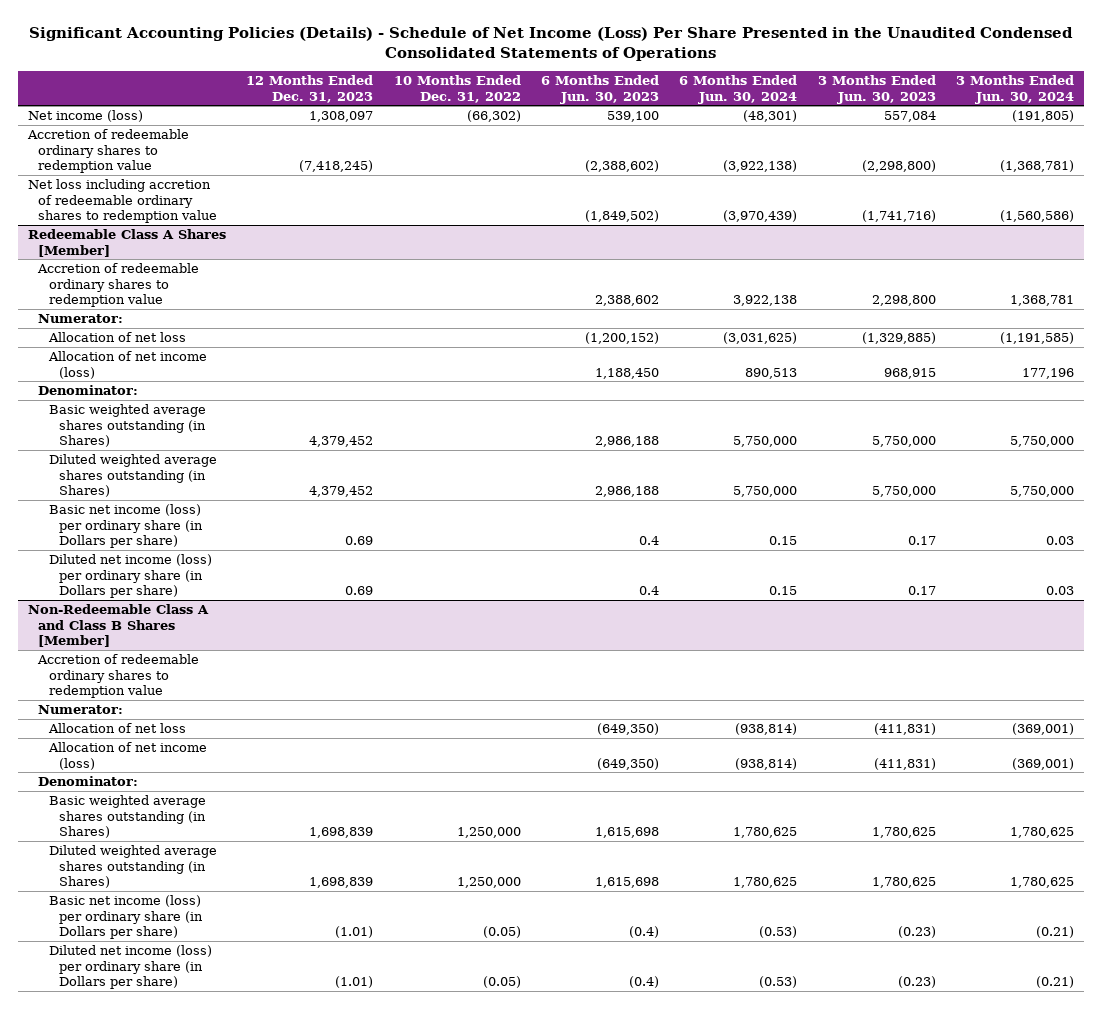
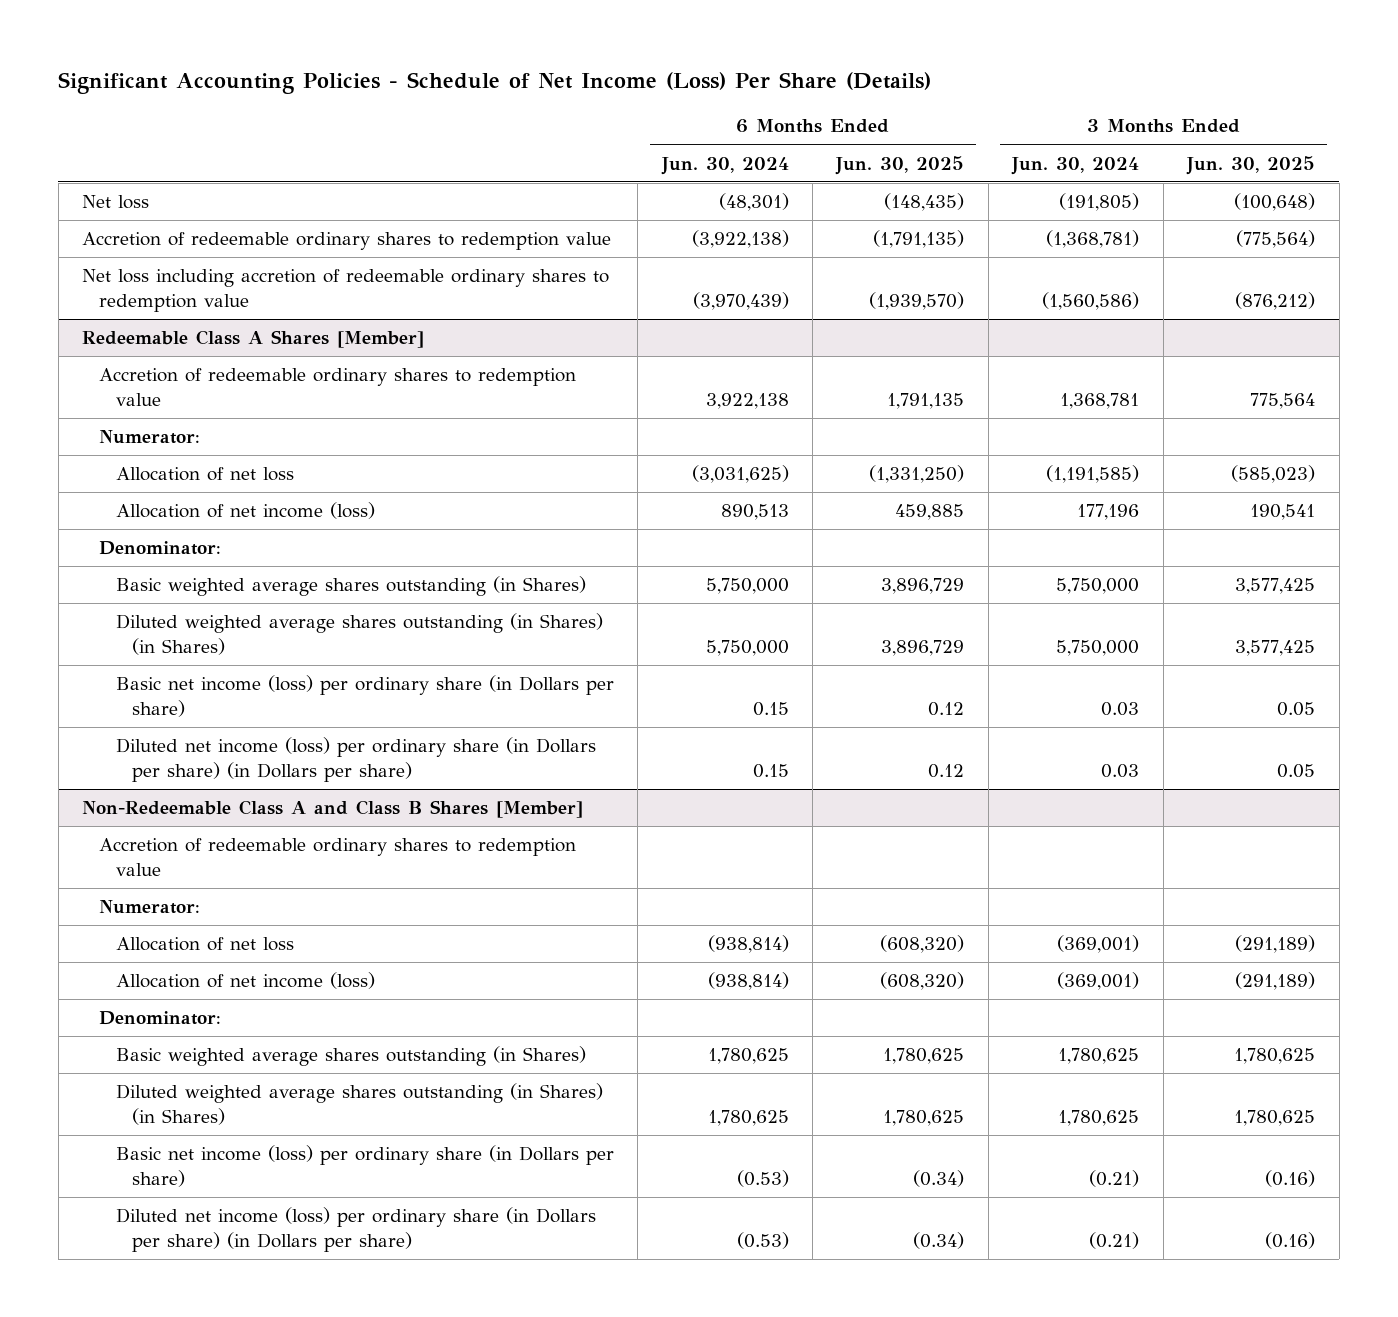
[29,26,1074,62] Significant Accounting Policies (Details) - Schedule of Net Income (Loss) Per Share Presented in the Unaudited Condensed Consolidated Statements of Operations -> [58,72,932,95] Significant Accounting Policies - Schedule of Net Income (Loss) Per Share (Details)
[246,75,374,103] 12 Months Ended Dec. 31, 2023 -> none
[393,75,521,103] 10 Months Ended Dec. 31, 2022 -> none
[541,75,660,104] 6 Months Ended Jun. 30, 2023 -> none
[817,75,936,104] 3 Months Ended Jun. 30, 2023 -> none
none -> [835,155,965,175] Jun. 30, 2025
none -> [1186,155,1316,175] Jun. 30, 2025
[28,110,144,123] Net income (loss) -> [82,195,150,210] Net loss
[48,454,217,498] Diluted weighted average shares outstanding (in Shares) -> [115,613,603,655] Diluted weighted average shares outstanding (in Shares) (in Shares)
[48,554,212,599] Diluted net income (loss) per ordinary share (in Dollars per share) -> [115,737,596,782] Diluted net income (loss) per ordinary share (in Dollars per share) (in Dollars per share)
[48,845,217,889] Diluted weighted average shares outstanding (in Shares) -> [115,1083,603,1125] Diluted weighted average shares outstanding (in Shares) (in Shares)
[48,945,212,990] Diluted net income (loss) per ordinary share (in Dollars per share) -> [115,1207,596,1252] Diluted net income (loss) per ordinary share (in Dollars per share) (in Dollars per share)

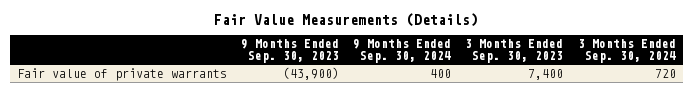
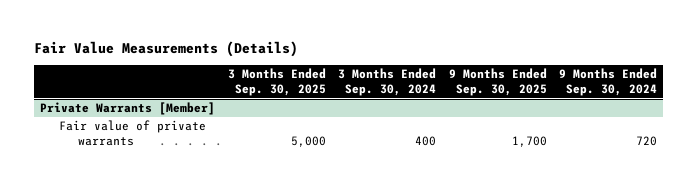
[240,39,339,63] 9 Months Ended Sep. 30, 2023 -> none
[465,39,564,63] 3 Months Ended Sep. 30, 2023 -> none
none -> [227,68,326,96] 3 Months Ended Sep. 30, 2025
none -> [448,68,547,96] 9 Months Ended Sep. 30, 2025
none -> [40,102,216,116] Private Warrants [Member]
[430,69,452,79] 400 -> [636,135,658,146] 720
[654,69,676,79] 720 -> [415,135,437,146] 400

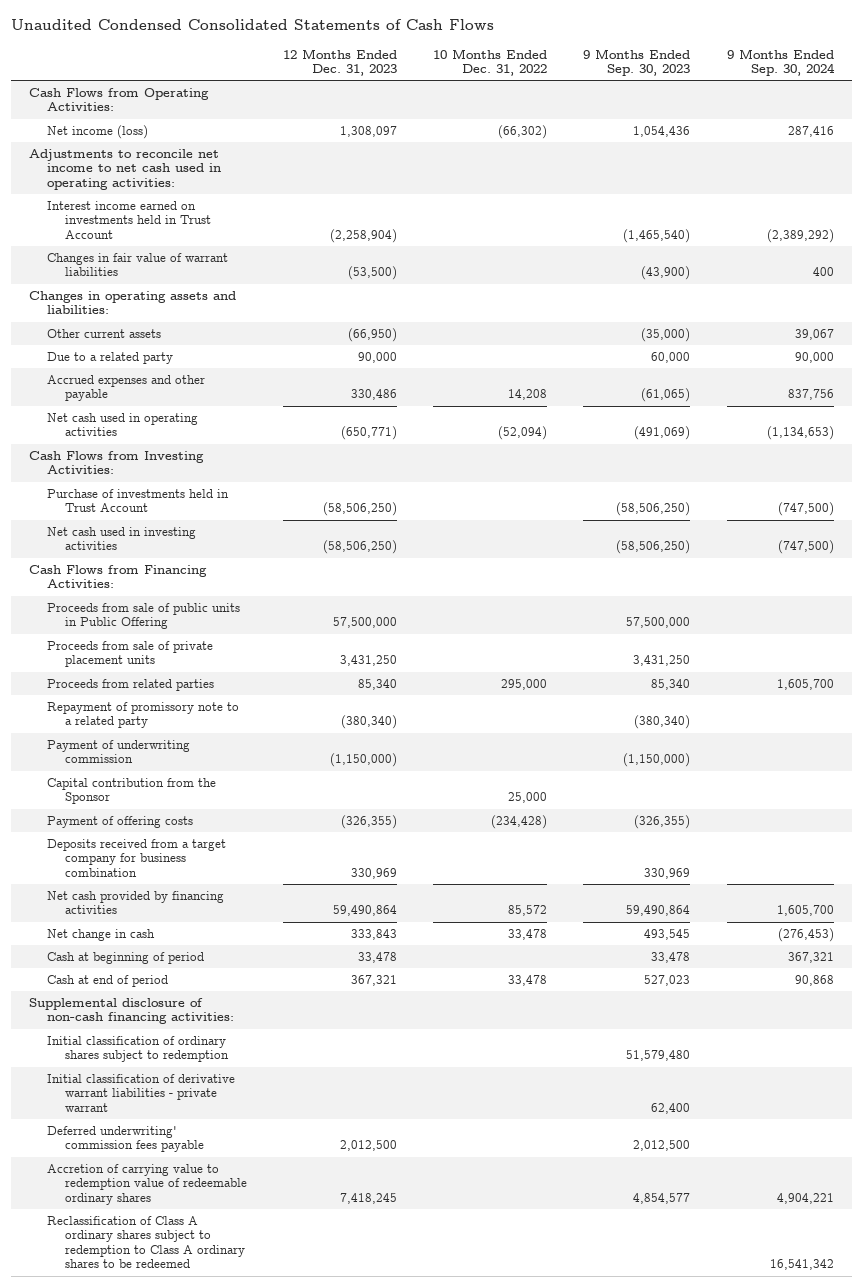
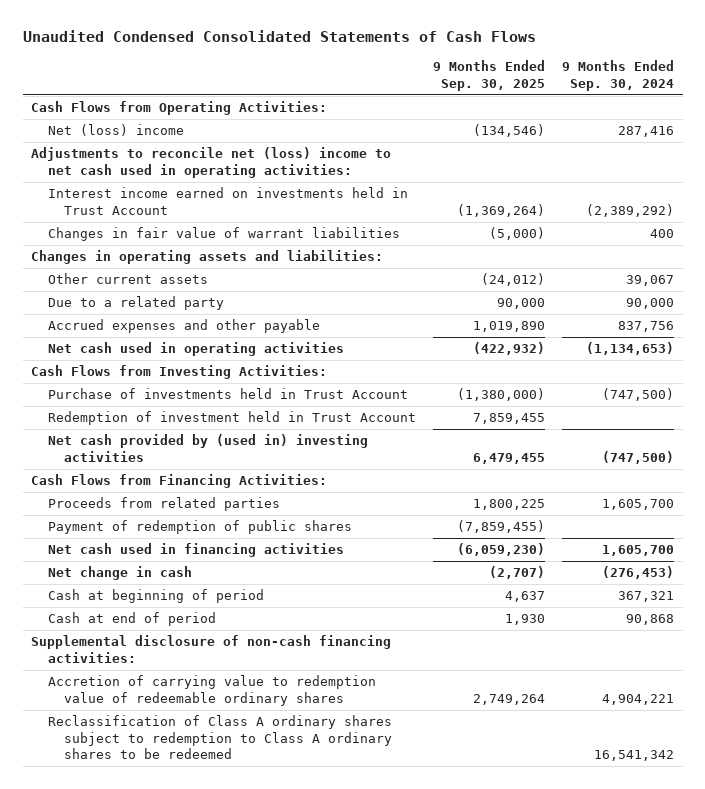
[283,48,398,77] 12 Months Ended Dec. 31, 2023 -> none
[433,48,548,77] 10 Months Ended Dec. 31, 2022 -> none
[583,48,691,77] 9 Months Ended Sep. 30, 2023 -> none
none -> [432,60,545,91] 9 Months Ended Sep. 30, 2025
[47,124,149,139] Net income (loss) -> [47,124,184,137] Net (loss) income
[29,148,222,190] Adjustments to reconcile net income to net cash used in operating activities: -> [31,147,392,178] Adjustments to reconcile net (loss) income to net cash used in operating activities:
none -> [47,411,416,426] Redemption of investment held in Trust Account
[47,526,197,551] Net cash used in investing activities -> [47,434,368,462] Net cash provided by (used in) investing activities
[47,602,241,630] Proceeds from sale of public units in Public Offering -> none
[47,640,214,668] Proceeds from sale of private placement units -> none
[47,701,240,729] Repayment of promissory note to a related party -> none
[47,739,191,764] Payment of underwriting commission -> none
[47,777,217,805] Capital contribution from the Sponsor -> none
[47,815,194,828] Payment of offering costs -> none
[47,838,227,877] Deposits received from a target company for business combination -> none
none -> [47,520,352,535] Payment of redemption of public shares
[47,890,225,915] Net cash provided by financing activities -> [47,543,344,558] Net cash used in financing activities
[47,1035,230,1063] Initial classification of ordinary shares subject to redemption -> none
[47,1073,236,1112] Initial classification of derivative warrant liabilities - private warrant -> none
[47,1125,205,1153] Deferred underwriting' commission fees payable -> none

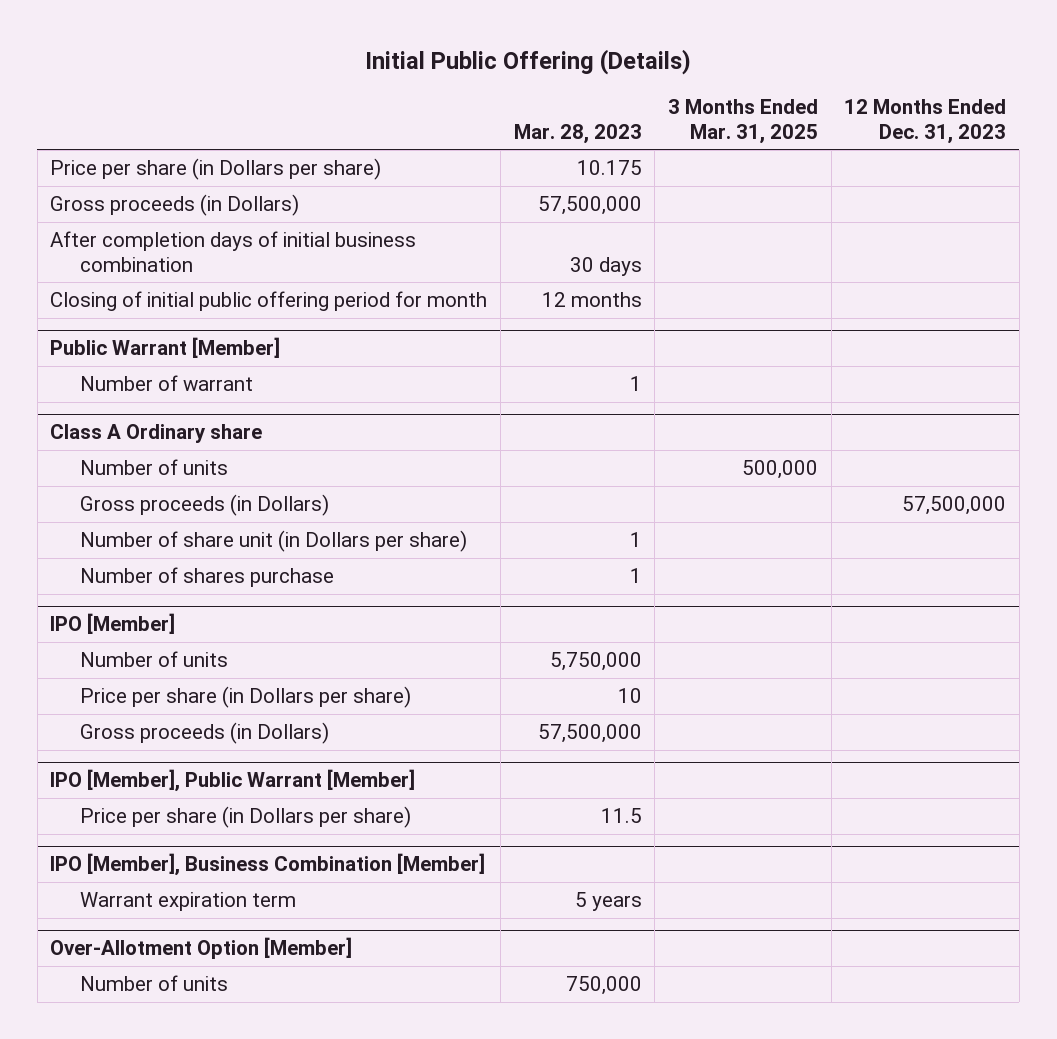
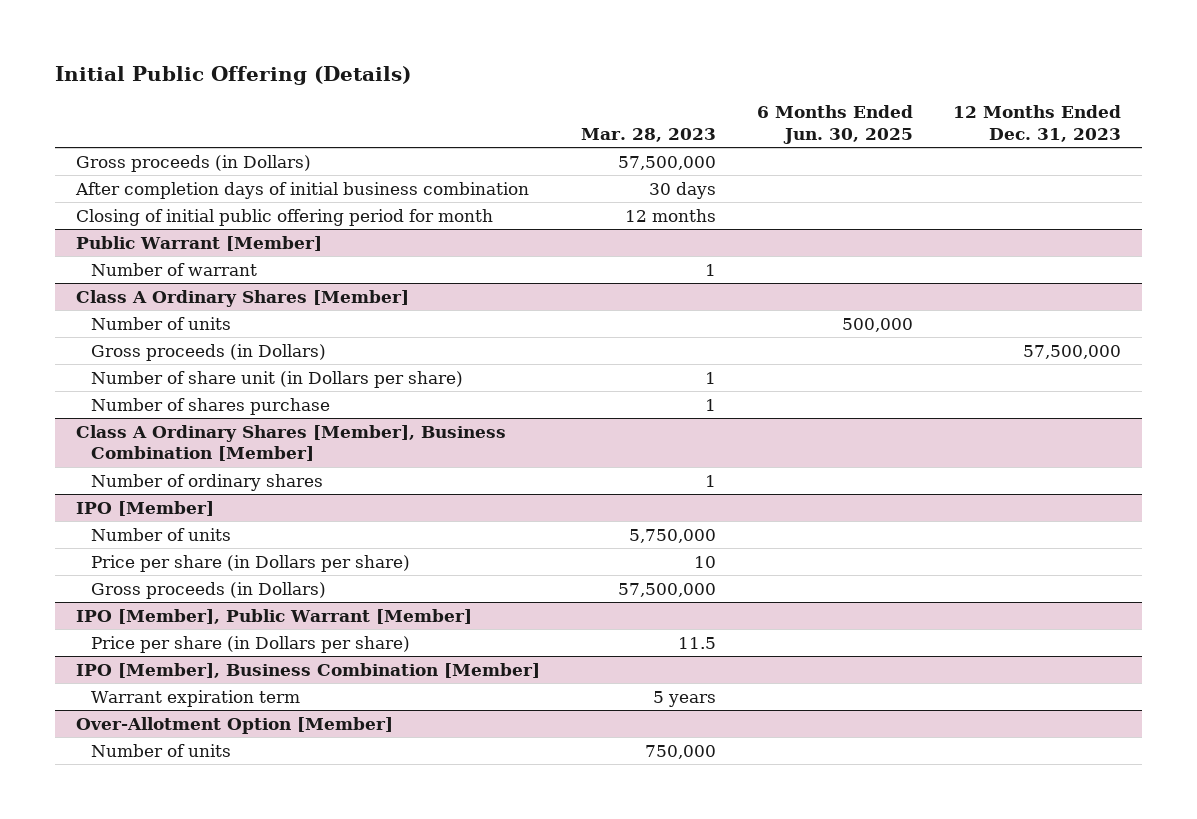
[668,99,819,144] 3 Months Ended Mar. 31, 2025 -> none
none -> [756,105,913,144] 6 Months Ended Jun. 30, 2025
[50,158,382,181] Price per share (in Dollars per share) -> none
[50,424,263,444] Class A Ordinary share -> [75,289,409,307] Class A Ordinary Shares [Member]
none -> [75,424,506,462] Class A Ordinary Shares [Member], Business Combination [Member]
none -> [90,473,323,491] Number of ordinary shares

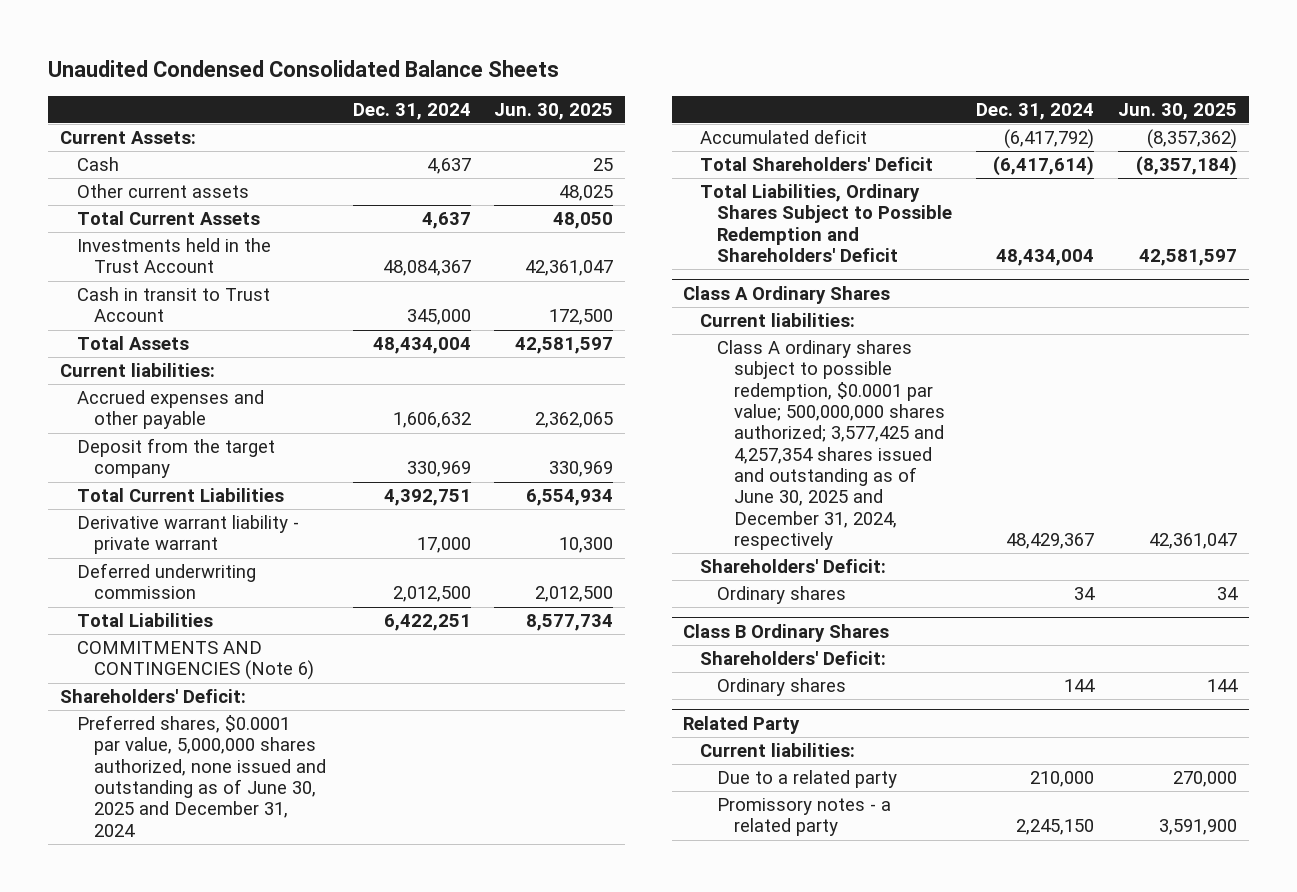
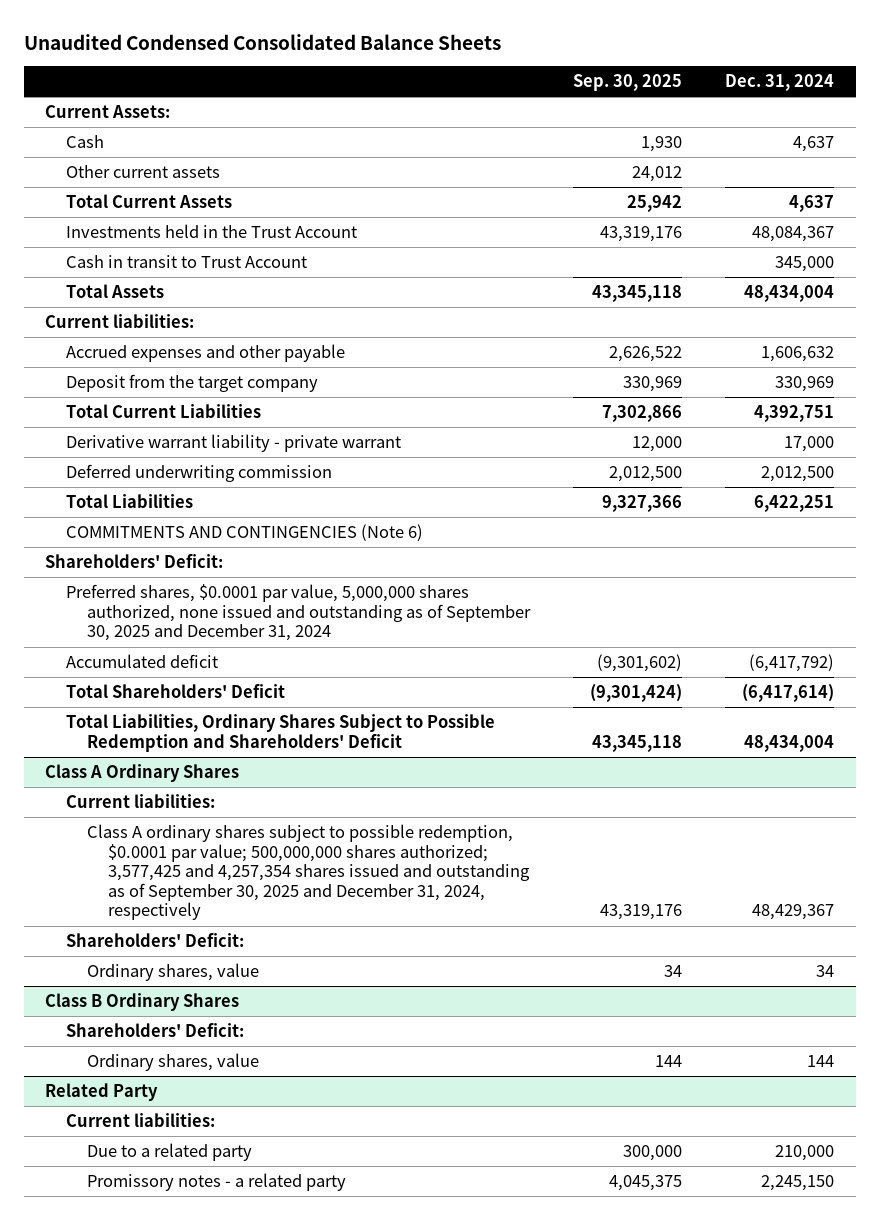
[494,102,614,120] Jun. 30, 2025 -> none
none -> [573,74,683,92] Sep. 30, 2025
[77,715,326,837] Preferred shares, $0.0001 par value, 5,000,000 shares authorized, none issued and outstanding as of June 30, 2025 and December 31, 2024 -> [66,584,532,642] Preferred shares, $0.0001 par value, 5,000,000 shares authorized, none issued and outstanding as of September 30, 2025 and December 31, 2024
[716,340,945,551] Class A ordinary shares subject to possible redemption, $0.0001 par value; 500,000,000 shares authorized; 3,577,425 and 4,257,354 shares issued and outstanding as of June 30, 2025 and December 31, 2024, respectively -> [87,824,531,921] Class A ordinary shares subject to possible redemption, $0.0001 par value; 500,000,000 shares authorized; 3,577,425 and 4,257,354 shares issued and outstanding as of September 30, 2025 and December 31, 2024, respectively
[716,586,846,605] Ordinary shares -> [87,963,260,982] Ordinary shares, value
[716,678,846,697] Ordinary shares -> [87,1053,260,1072] Ordinary shares, value

